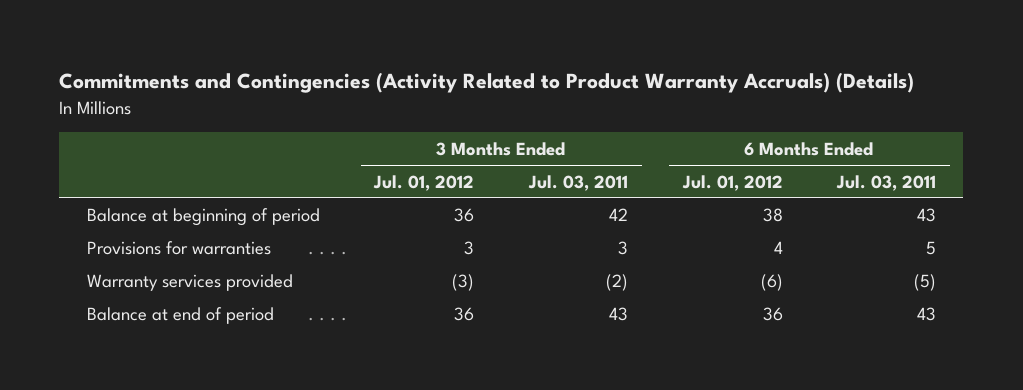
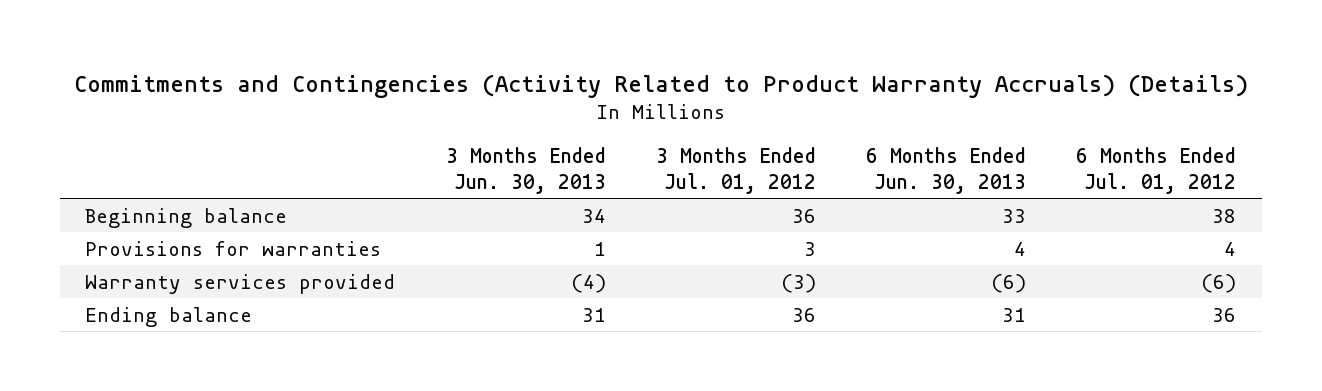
[527,174,628,191] Jul. 03, 2011 -> none
[836,174,937,191] Jul. 03, 2011 -> none
none -> [445,146,606,194] 3 Months Ended Jun. 30, 2013
none -> [866,146,1027,194] 6 Months Ended Jun. 30, 2013
[86,208,320,227] Balance at beginning of period -> [85,207,288,228] Beginning balance
[86,307,274,325] Balance at end of period -> [85,306,253,327] Ending balance

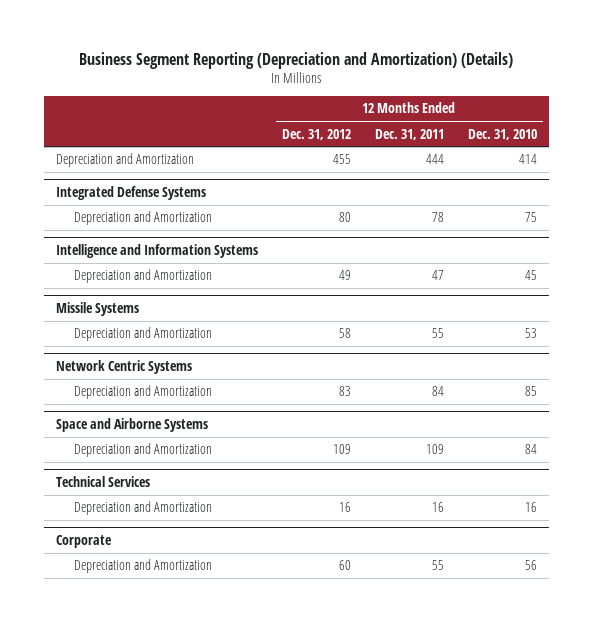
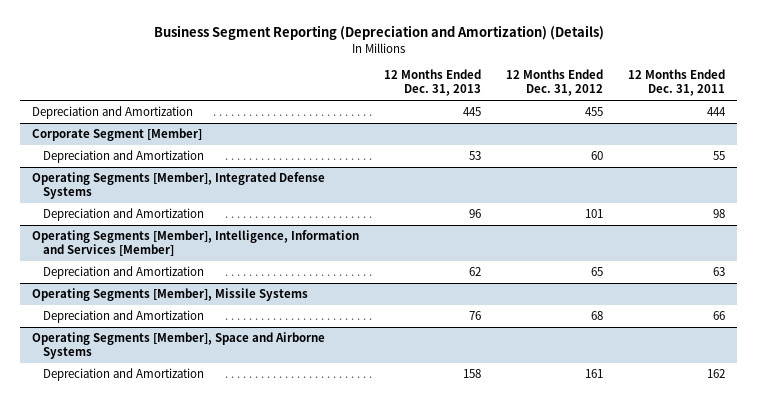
[467,128,537,140] Dec. 31, 2010 -> none
none -> [384,69,482,97] 12 Months Ended Dec. 31, 2013
[55,186,206,201] Integrated Defense Systems -> none
[73,211,212,226] Depreciation and Amortization -> none
[55,244,258,259] Intelligence and Information Systems -> none
[73,269,212,284] Depreciation and Amortization -> none
[55,302,139,317] Missile Systems -> none
[73,327,212,342] Depreciation and Amortization -> none
[55,360,192,375] Network Centric Systems -> none
[73,385,212,400] Depreciation and Amortization -> none
[55,418,208,433] Space and Airborne Systems -> none
[73,443,212,458] Depreciation and Amortization -> none
[55,476,150,488] Technical Services -> none
[73,501,212,516] Depreciation and Amortization -> none
[55,535,112,549] Corporate -> none
none -> [32,128,203,142] Corporate Segment [Member]
none -> [32,172,326,200] Operating Segments [Member], Integrated Defense Systems
none -> [42,208,204,222] Depreciation and Amortization
none -> [32,230,360,257] Operating Segments [Member], Intelligence, Information and Services [Member]
none -> [42,266,204,280] Depreciation and Amortization
none -> [32,288,309,302] Operating Segments [Member], Missile Systems
none -> [42,310,204,324] Depreciation and Amortization
none -> [32,332,326,360] Operating Segments [Member], Space and Airborne Systems
none -> [42,368,204,382] Depreciation and Amortization

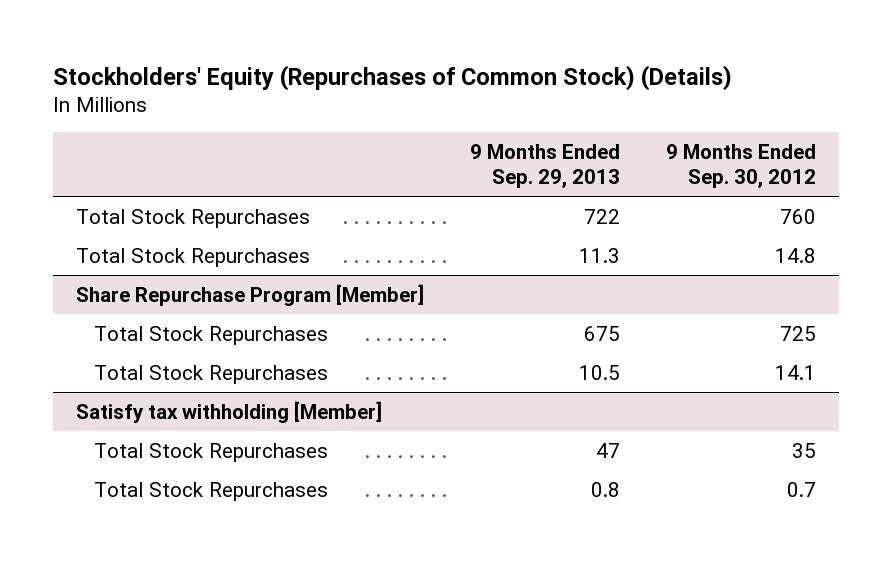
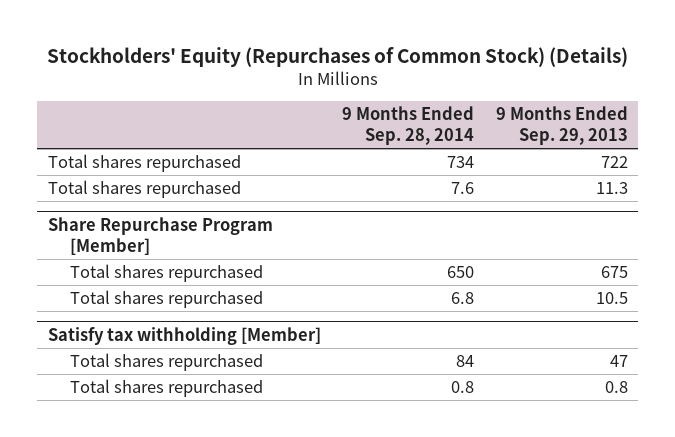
[666,144,817,189] 9 Months Ended Sep. 30, 2012 -> none
none -> [342,106,475,146] 9 Months Ended Sep. 28, 2014
[76,208,311,228] Total Stock Repurchases -> [47,154,241,173] Total shares repurchased
[76,247,311,267] Total Stock Repurchases -> [47,180,241,199] Total shares repurchased
[94,325,329,345] Total Stock Repurchases -> [69,264,263,283] Total shares repurchased
[94,364,329,384] Total Stock Repurchases -> [69,290,263,309] Total shares repurchased
[94,442,329,462] Total Stock Repurchases -> [69,353,263,372] Total shares repurchased
[94,481,329,501] Total Stock Repurchases -> [69,379,263,398] Total shares repurchased

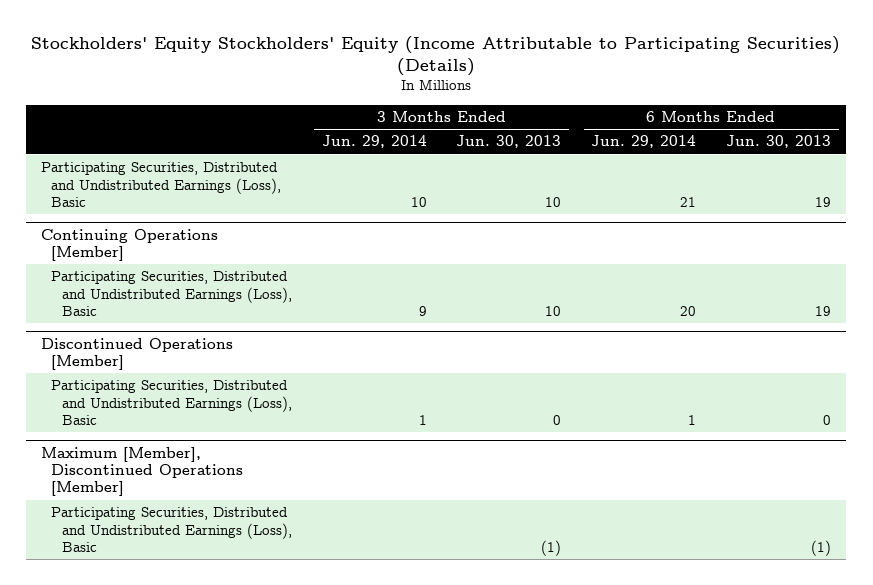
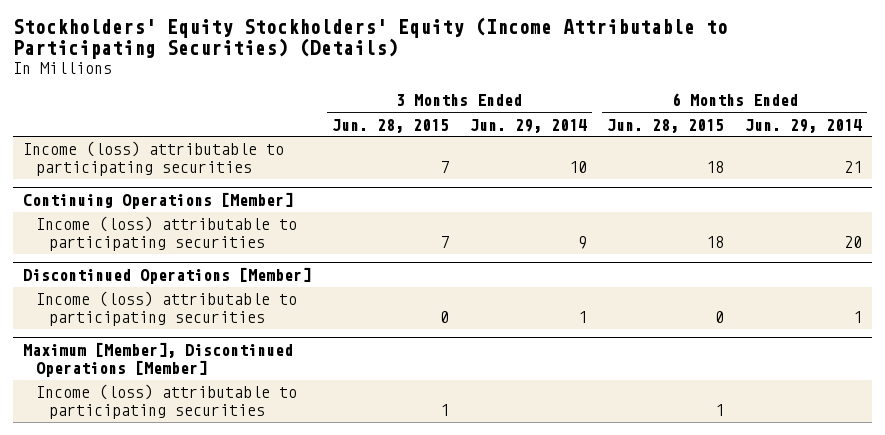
[456,135,562,149] Jun. 30, 2013 -> none
[726,135,832,149] Jun. 30, 2013 -> none
none -> [331,118,449,133] Jun. 28, 2015
none -> [607,118,725,133] Jun. 28, 2015
[41,162,282,207] Participating Securities, Distributed and Undistributed Earnings (Loss), Basic -> [23,141,285,177] Income (loss) attributable to participating securities
[51,271,292,316] Participating Securities, Distributed and Undistributed Earnings (Loss), Basic -> [36,216,298,252] Income (loss) attributable to participating securities
[51,380,292,425] Participating Securities, Distributed and Undistributed Earnings (Loss), Basic -> [36,291,298,327] Income (loss) attributable to participating securities
[51,507,292,552] Participating Securities, Distributed and Undistributed Earnings (Loss), Basic -> [36,384,298,420] Income (loss) attributable to participating securities

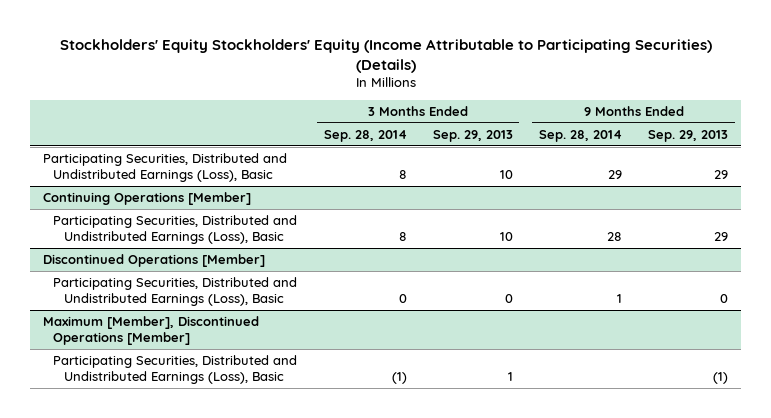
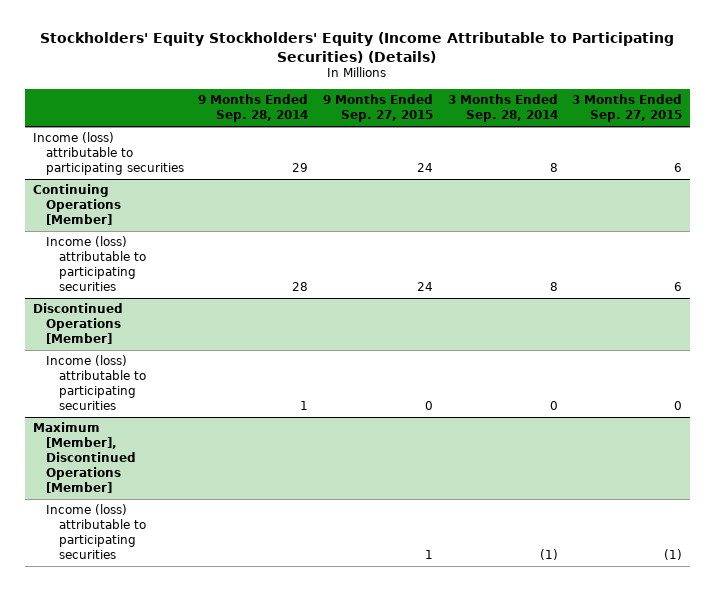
[432,129,513,142] Sep. 29, 2013 -> none
[648,129,729,142] Sep. 29, 2013 -> none
none -> [323,94,434,123] 9 Months Ended Sep. 27, 2015
none -> [572,94,683,123] 3 Months Ended Sep. 27, 2015
[42,153,287,183] Participating Securities, Distributed and Undistributed Earnings (Loss), Basic -> [32,132,184,176] Income (loss) attributable to participating securities
[53,215,298,245] Participating Securities, Distributed and Undistributed Earnings (Loss), Basic -> [45,236,146,292] Income (loss) attributable to participating securities
[53,277,298,307] Participating Securities, Distributed and Undistributed Earnings (Loss), Basic -> [45,355,146,411] Income (loss) attributable to participating securities
[53,355,298,385] Participating Securities, Distributed and Undistributed Earnings (Loss), Basic -> [45,504,146,560] Income (loss) attributable to participating securities

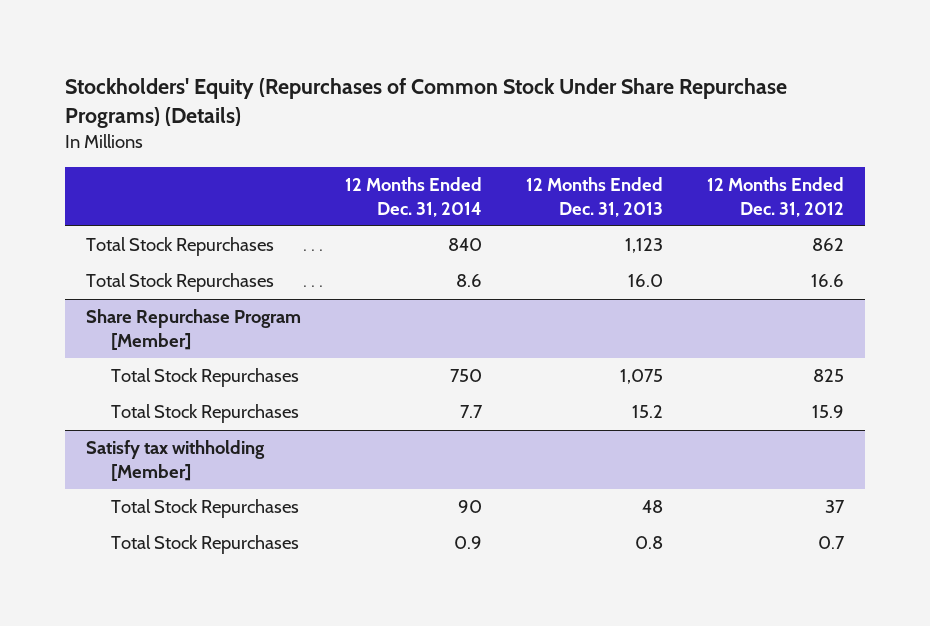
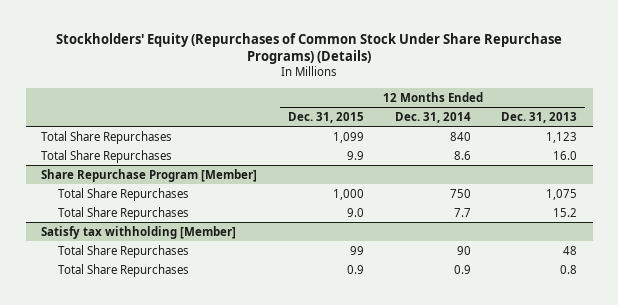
[706,176,844,217] 12 Months Ended Dec. 31, 2012 -> none
none -> [287,111,364,123] Dec. 31, 2015
[86,237,275,257] Total Stock Repurchases -> [41,130,173,144] Total Share Repurchases
[86,273,275,293] Total Stock Repurchases -> [41,149,173,163] Total Share Repurchases
[110,368,299,388] Total Stock Repurchases -> [57,187,189,201] Total Share Repurchases
[110,404,299,424] Total Stock Repurchases -> [57,206,189,220] Total Share Repurchases
[110,499,299,519] Total Stock Repurchases -> [57,244,189,258] Total Share Repurchases
[110,535,299,555] Total Stock Repurchases -> [57,263,189,277] Total Share Repurchases

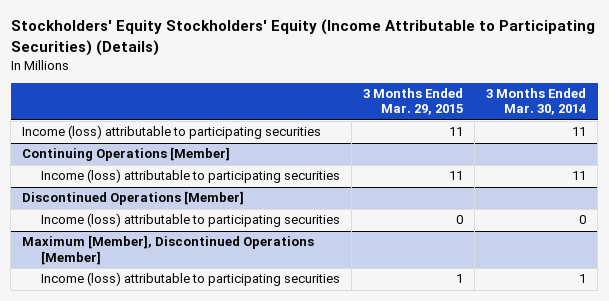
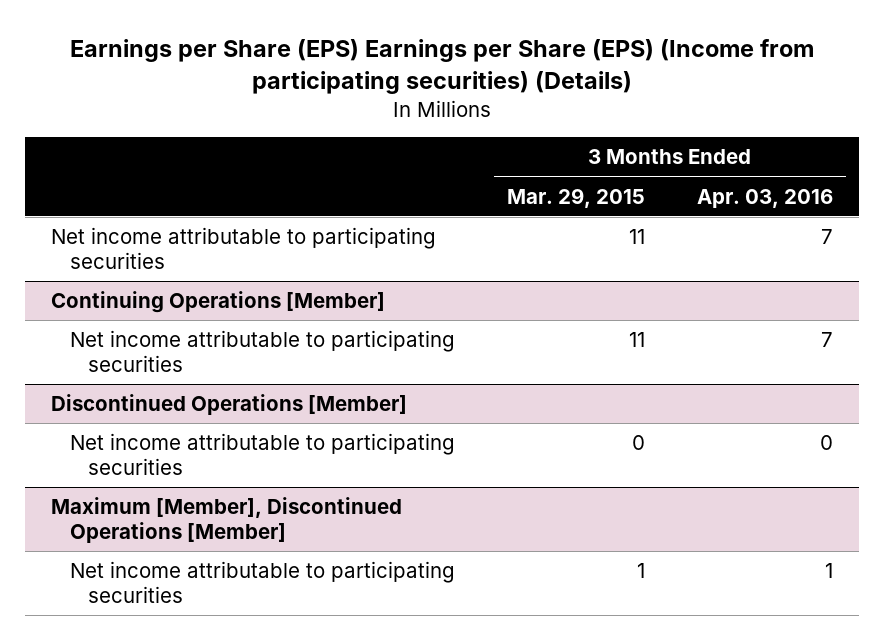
[10,19,595,56] Stockholders' Equity Stockholders' Equity (Income Attributable to Participating Securities) (Details) -> [70,39,815,94] Earnings per Share (EPS) Earnings per Share (EPS) (Income from participating securities) (Details)
[486,88,587,116] 3 Months Ended Mar. 30, 2014 -> none
none -> [697,188,834,208] Apr. 03, 2016
[22,125,322,140] Income (loss) attributable to participating securities -> [51,227,437,270] Net income attributable to participating securities
[41,169,341,184] Income (loss) attributable to participating securities -> [69,330,455,373] Net income attributable to participating securities
[41,213,341,228] Income (loss) attributable to participating securities -> [69,433,455,476] Net income attributable to participating securities
[41,272,341,287] Income (loss) attributable to participating securities -> [69,561,455,604] Net income attributable to participating securities

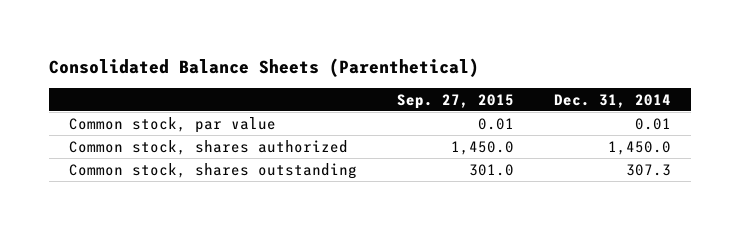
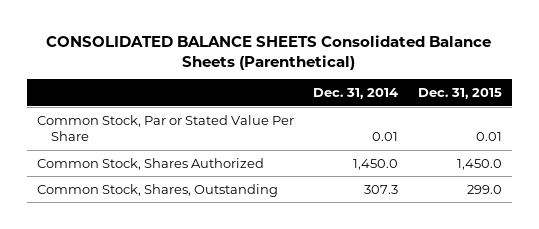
[49,57,480,77] Consolidated Balance Sheets (Parenthetical) -> [46,34,492,70] CONSOLIDATED BALANCE SHEETS Consolidated Balance Sheets (Parenthetical)
[397,93,515,109] Sep. 27, 2015 -> none
none -> [418,88,503,100] Dec. 31, 2015
[69,116,277,133] Common stock, par value -> [36,114,294,141] Common Stock, Par or Stated Value Per Share
[69,139,349,155] Common stock, shares authorized -> [36,157,264,170] Common Stock, Shares Authorized
[69,162,358,179] Common stock, shares outstanding -> [36,183,278,197] Common Stock, Shares, Outstanding

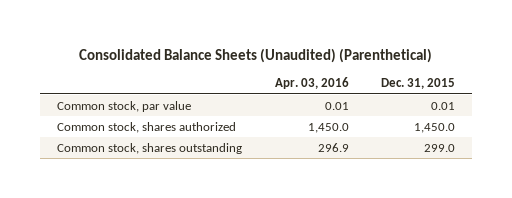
[46,34,492,70] CONSOLIDATED BALANCE SHEETS Consolidated Balance Sheets (Parenthetical) -> [79,47,433,63] Consolidated Balance Sheets (Unaudited) (Parenthetical)
[313,88,399,100] Dec. 31, 2014 -> none
none -> [274,77,349,90] Apr. 03, 2016
[36,114,294,141] Common Stock, Par or Stated Value Per Share -> [56,100,191,112] Common stock, par value
[36,157,264,170] Common Stock, Shares Authorized -> [56,121,236,133] Common stock, shares authorized
[36,183,278,197] Common Stock, Shares, Outstanding -> [56,142,242,154] Common stock, shares outstanding

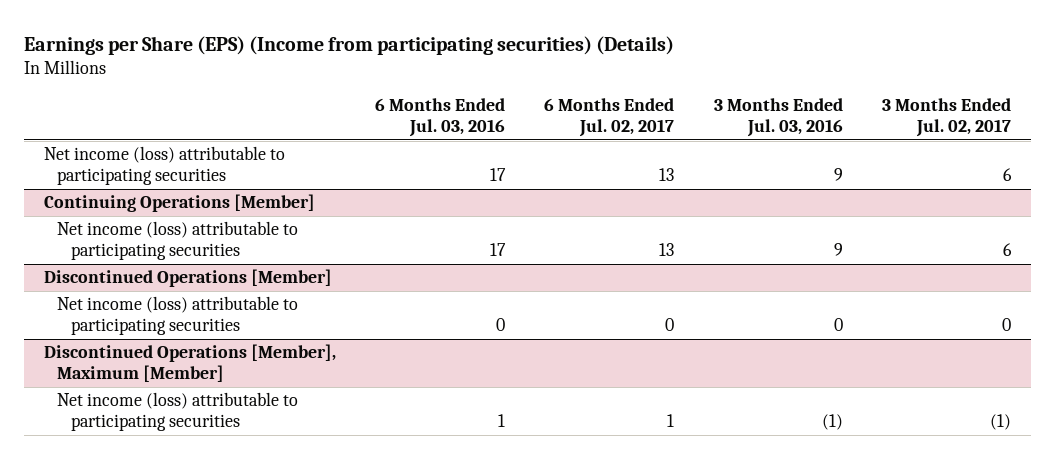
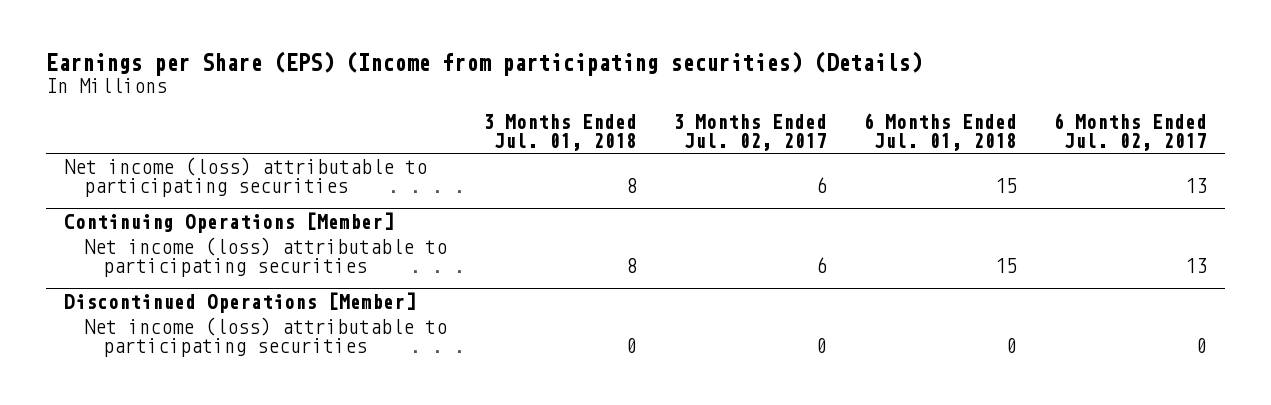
[374,97,505,137] 6 Months Ended Jul. 03, 2016 -> none
[713,97,843,137] 3 Months Ended Jul. 03, 2016 -> none
none -> [482,113,637,151] 3 Months Ended Jul. 01, 2018
none -> [862,112,1017,151] 6 Months Ended Jul. 01, 2018
[43,344,336,383] Discontinued Operations [Member], Maximum [Member] -> none
[57,392,299,432] Net income (loss) attributable to participating securities -> none

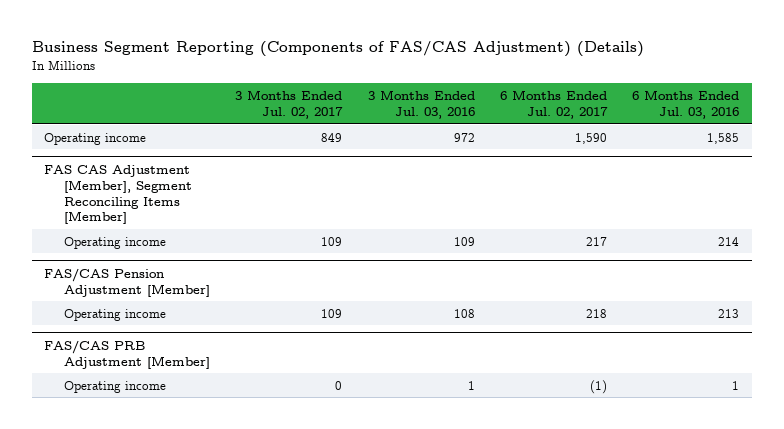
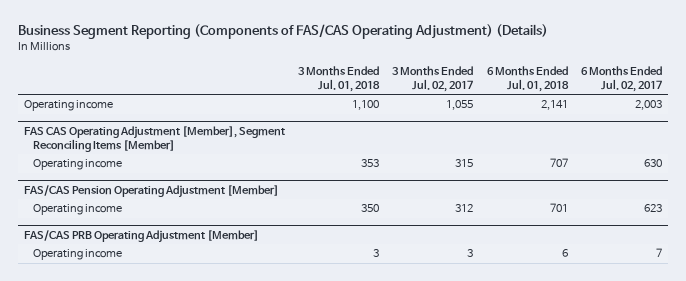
[31,41,644,58] Business Segment Reporting (Components of FAS/CAS Adjustment) (Details) -> [17,24,548,40] Business Segment Reporting (Components of FAS/CAS Operating Adjustment) (Details)
[367,90,475,120] 3 Months Ended Jul. 03, 2016 -> none
[632,90,740,120] 6 Months Ended Jul. 03, 2016 -> none
none -> [298,65,381,93] 3 Months Ended Jul. 01, 2018
none -> [486,65,569,93] 6 Months Ended Jul. 01, 2018
[321,132,343,142] 849 -> [446,100,474,111] 1,055
[574,132,607,144] 1,590 -> [634,100,662,111] 2,003
[44,164,193,225] FAS CAS Adjustment [Member], Segment Reconciling Items [Member] -> [24,125,286,152] FAS CAS Operating Adjustment [Member], Segment Reconciling Items [Member]
[321,236,343,246] 109 -> [455,159,474,168] 315
[585,236,607,246] 217 -> [643,159,662,168] 630
[44,267,211,297] FAS/CAS Pension Adjustment [Member] -> [24,184,280,198] FAS/CAS Pension Operating Adjustment [Member]
[321,308,343,318] 109 -> [455,204,474,213] 312
[585,308,607,318] 218 -> [643,204,662,213] 623
[44,339,211,369] FAS/CAS PRB Adjustment [Member] -> [24,229,260,243] FAS/CAS PRB Operating Adjustment [Member]
[335,380,343,390] 0 -> [467,249,474,258] 3
[589,379,607,394] (1) -> [655,248,662,258] 7

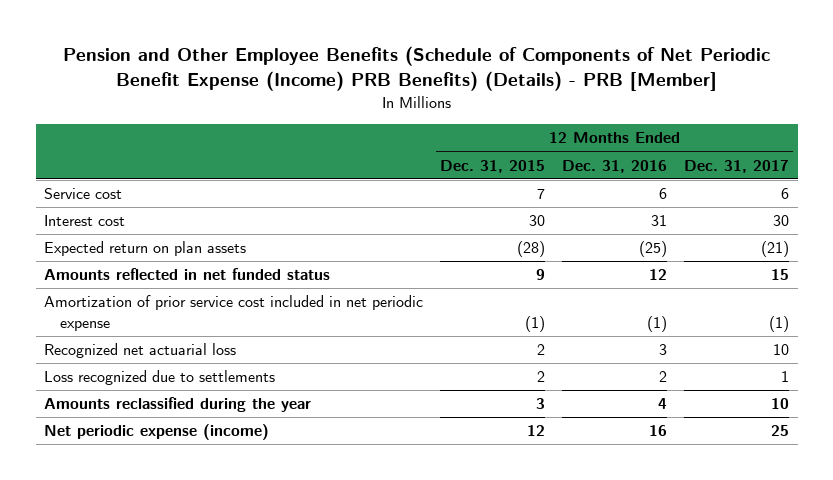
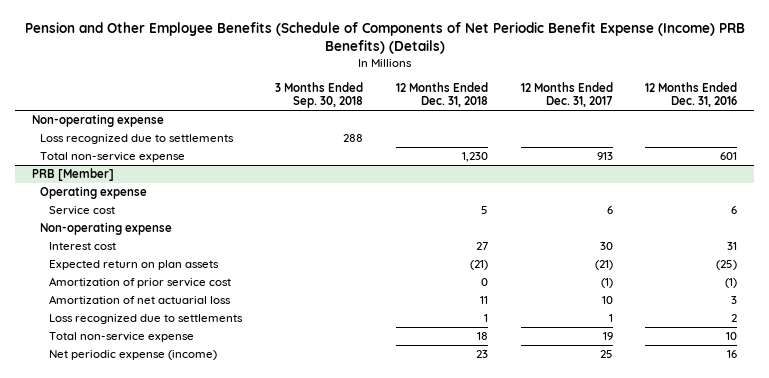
[62,45,770,91] Pension and Other Employee Benefits (Schedule of Components of Net Periodic Benefit Expense (Income) PRB Benefits) (Details) - PRB [Member] -> [24,22,745,55] Pension and Other Employee Benefits (Schedule of Components of Net Periodic Benefit Expense (Income) PRB Benefits) (Details)
[440,159,546,173] Dec. 31, 2015 -> none
none -> [274,81,363,109] 3 Months Ended Sep. 30, 2018
none -> [395,81,488,108] 12 Months Ended Dec. 31, 2018
none -> [31,114,164,128] Non-operating expense
none -> [40,134,235,145] Loss recognized due to settlements
none -> [40,152,186,163] Total non-service expense
none -> [31,168,114,182] PRB [Member]
none -> [40,186,148,200] Operating expense
none -> [40,222,173,236] Non-operating expense
[44,268,331,281] Amounts reflected in net funded status -> none
[44,295,424,331] Amortization of prior service cost included in net periodic expense -> [48,277,231,289] Amortization of prior service cost
[44,343,237,359] Recognized net actuarial loss -> [48,295,231,305] Amortization of net actuarial loss
[44,397,312,413] Amounts reclassified during the year -> none
none -> [48,332,194,343] Total non-service expense

